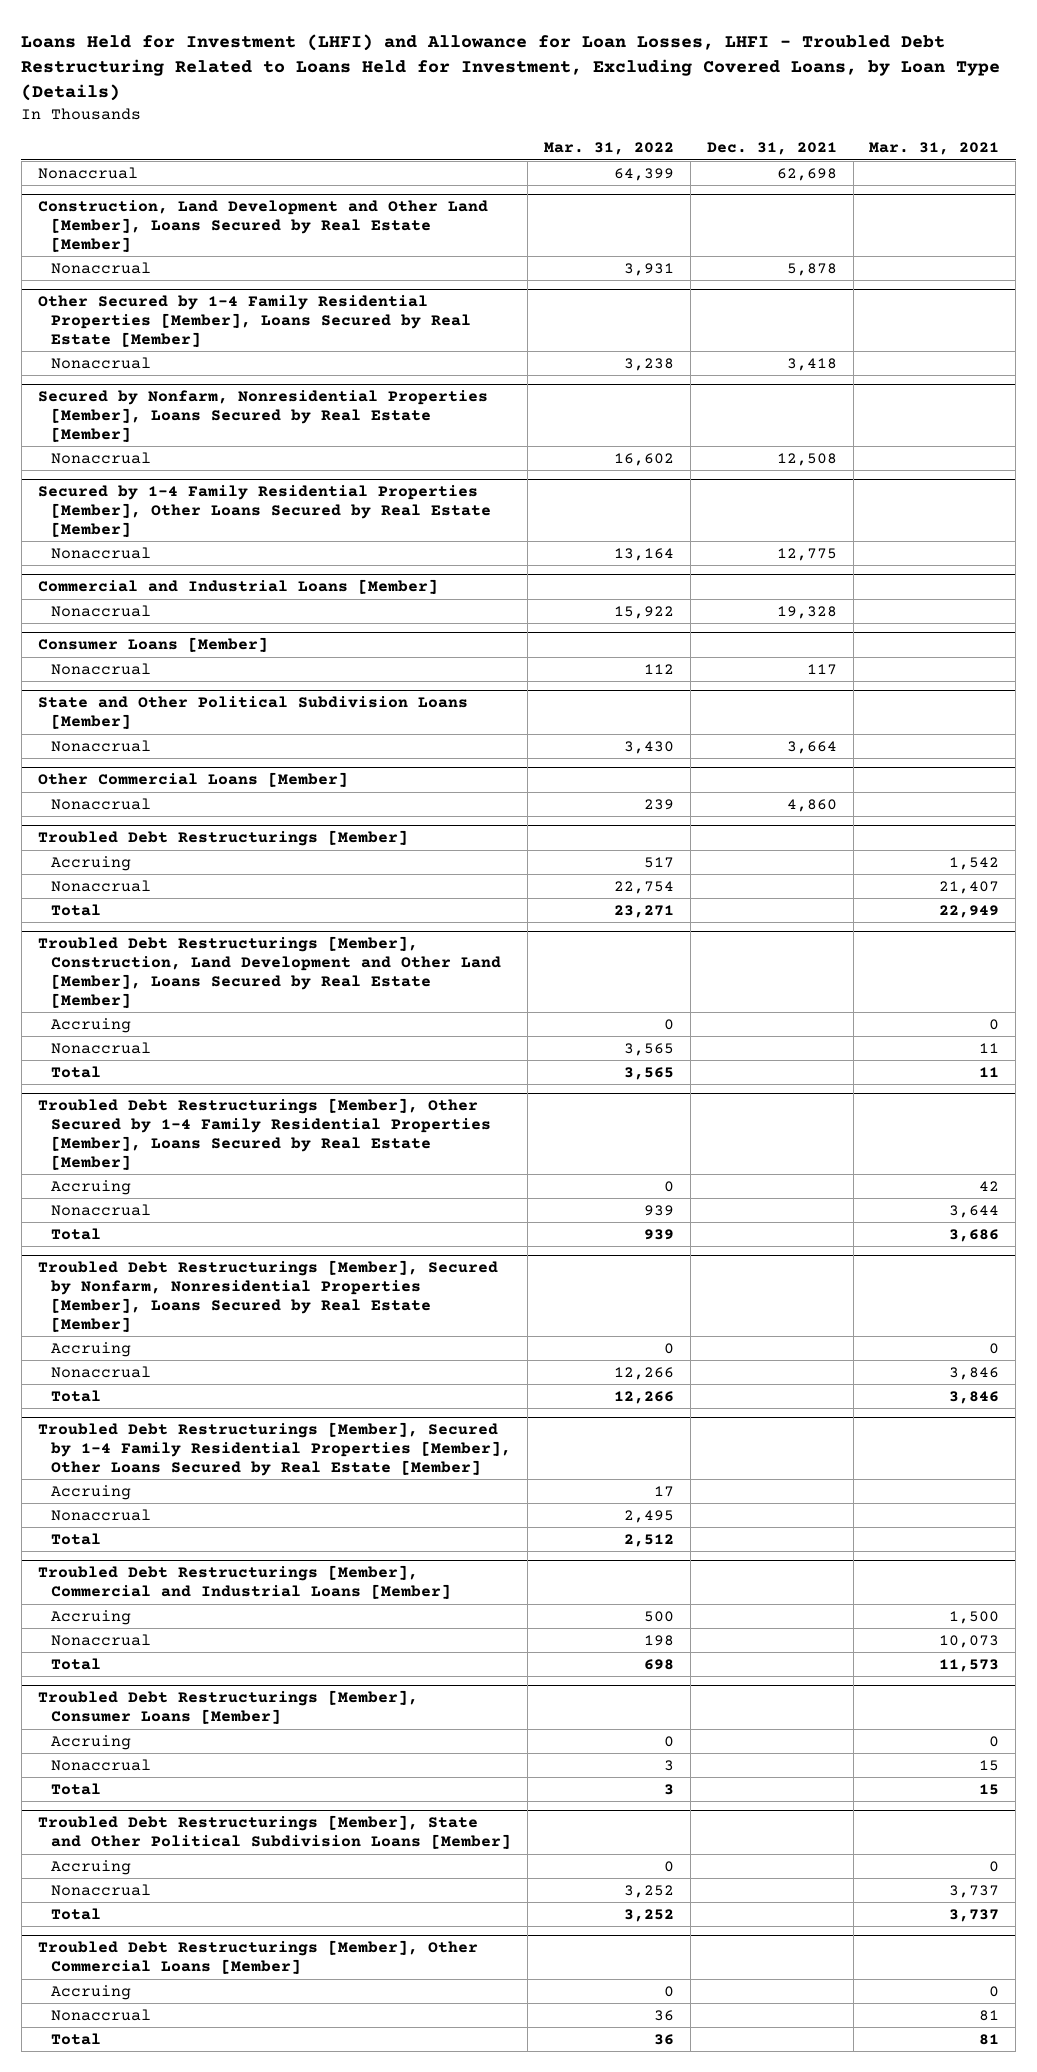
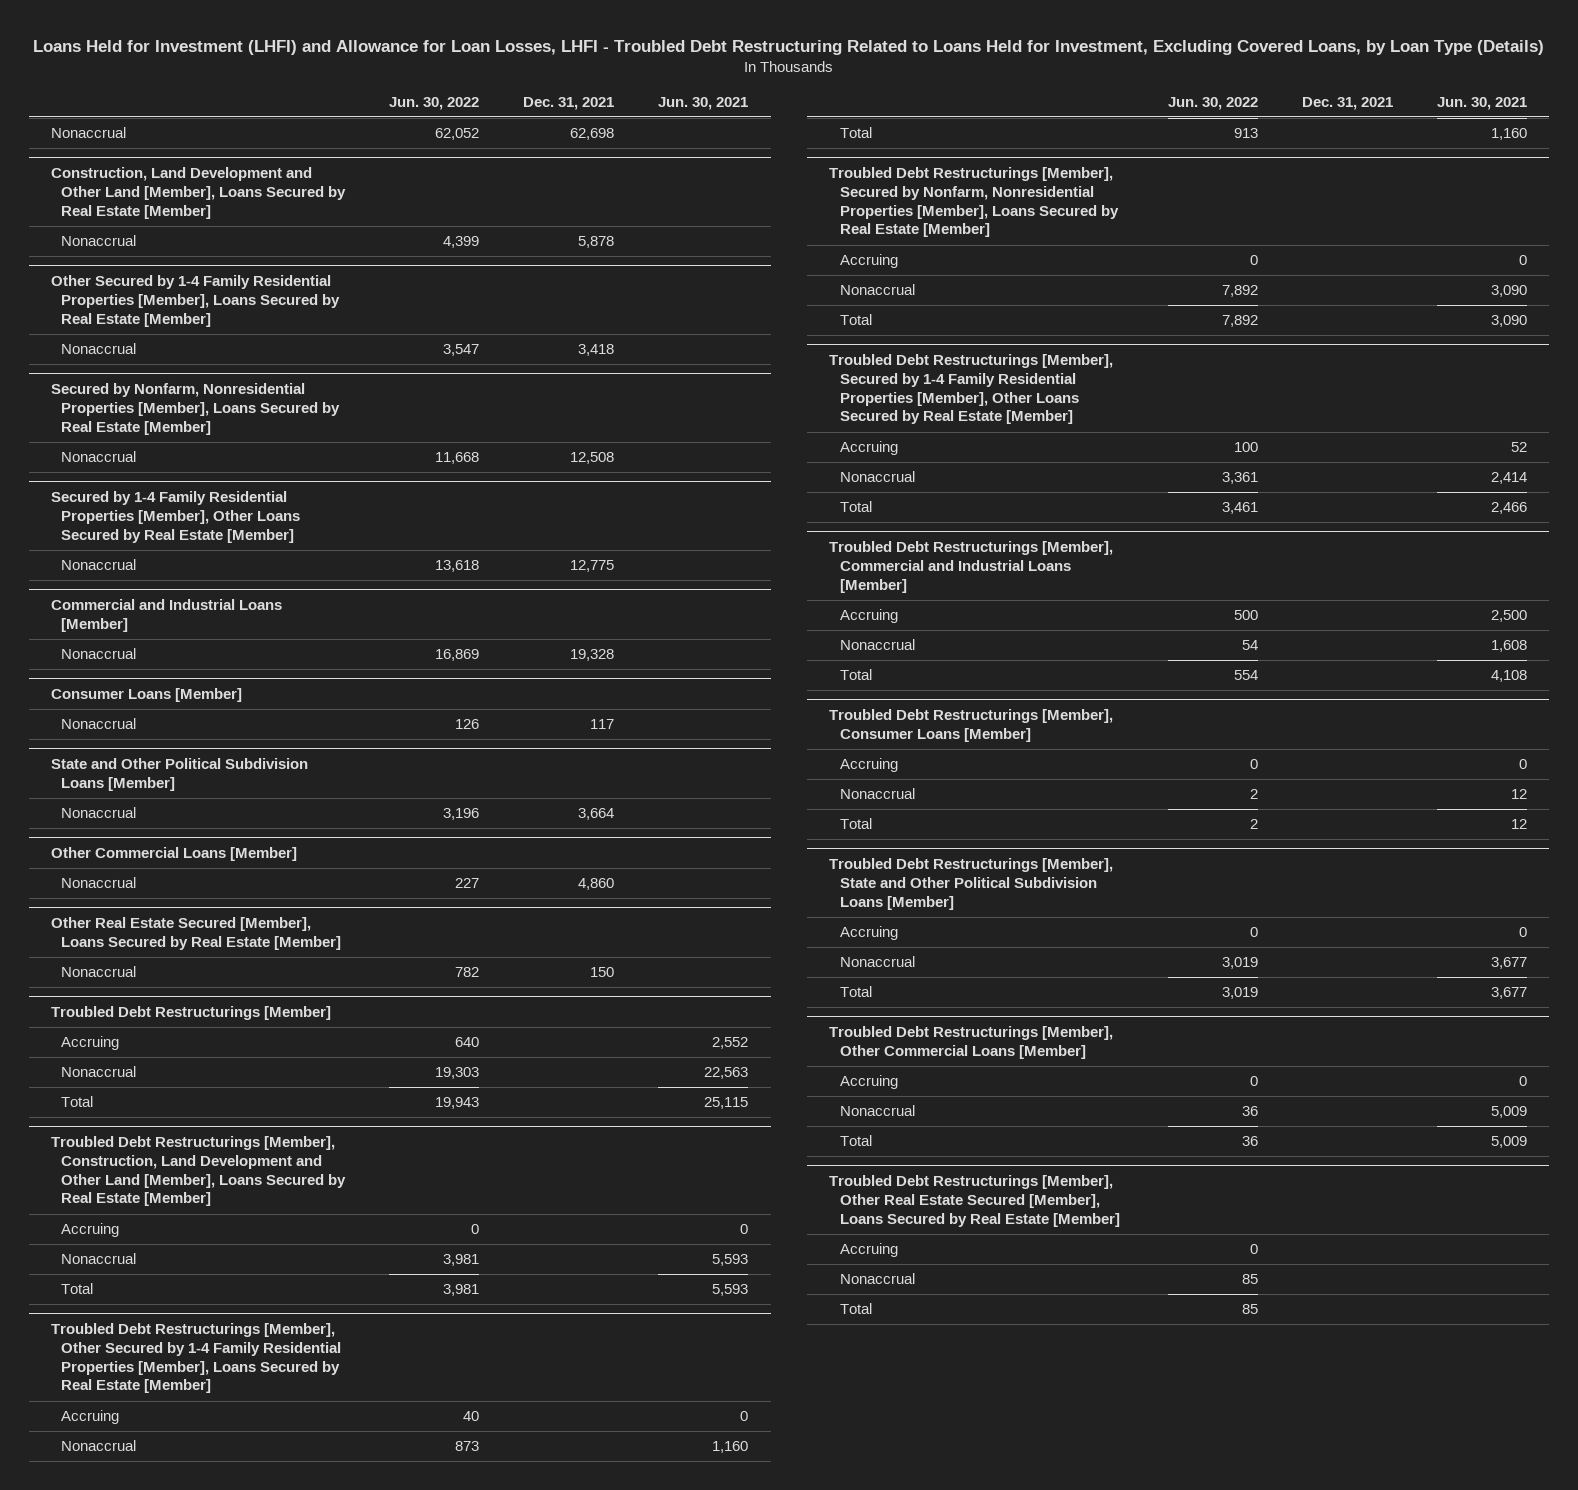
[543,142,674,156] Mar. 31, 2022 -> none
[869,142,1000,156] Mar. 31, 2021 -> none
none -> [389,96,480,110] Jun. 30, 2022
none -> [658,96,749,110] Jun. 30, 2021
none -> [50,916,342,950] Other Real Estate Secured [Member], Loans Secured by Real Estate [Member]
none -> [61,966,137,978] Nonaccrual
none -> [829,1174,1120,1227] Troubled Debt Restructurings [Member], Other Real Estate Secured [Member], Loans Secured by Real Estate [Member]
none -> [839,1243,898,1258] Accruing
none -> [839,1273,915,1285] Nonaccrual
none -> [839,1303,872,1315] Total

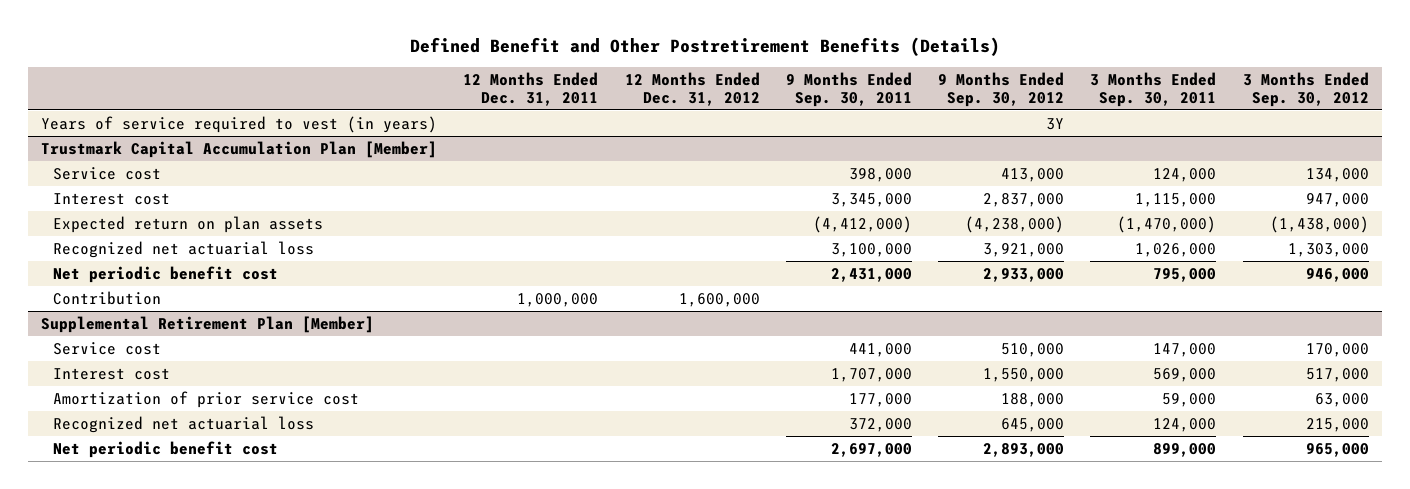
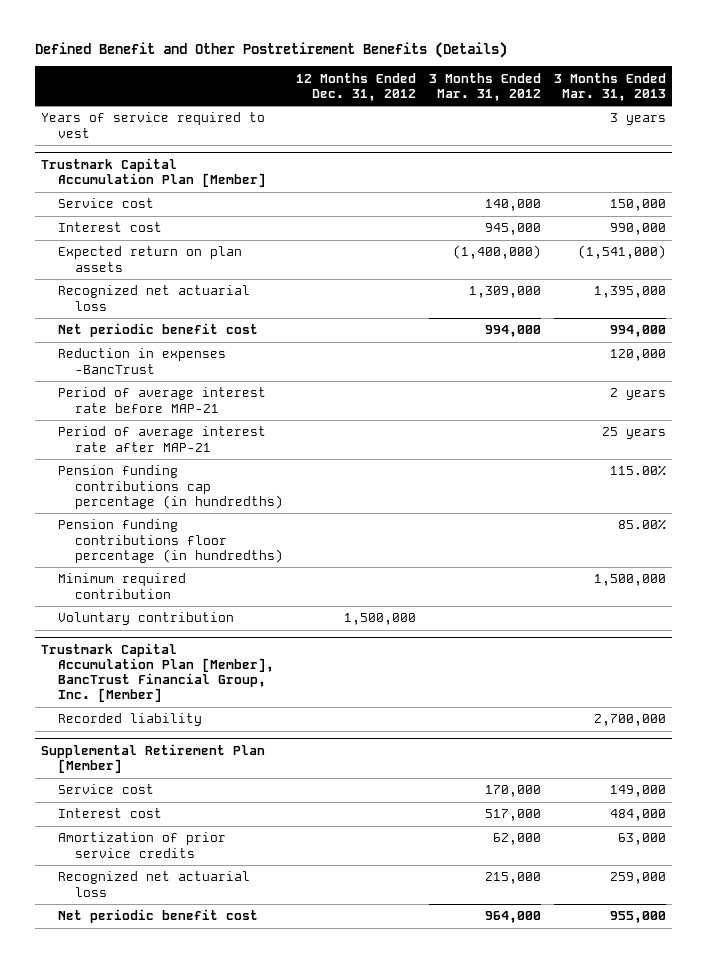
[463,71,599,106] 12 Months Ended Dec. 31, 2011 -> none
[785,71,912,107] 9 Months Ended Sep. 30, 2011 -> none
[938,71,1065,107] 9 Months Ended Sep. 30, 2012 -> none
[1090,71,1217,107] 3 Months Ended Sep. 30, 2011 -> none
[1242,71,1369,107] 3 Months Ended Sep. 30, 2012 -> none
none -> [428,72,541,101] 3 Months Ended Mar. 31, 2012
none -> [553,72,666,101] 3 Months Ended Mar. 31, 2013
[41,115,438,133] Years of service required to vest (in years) -> [41,112,266,138] Years of service required to vest
none -> [58,348,227,374] Reduction in expenses -BancTrust
none -> [58,387,267,413] Period of average interest rate before MAP-21
none -> [58,426,267,452] Period of average interest rate after MAP-21
none -> [58,465,284,509] Pension funding contributions cap percentage (in hundredths)
none -> [58,519,284,563] Pension funding contributions floor percentage (in hundredths)
none -> [58,573,187,599] Minimum required contribution
[53,290,162,305] Contribution -> [58,612,235,626] Voluntary contribution
[678,292,760,307] 1,600,000 -> [343,613,416,626] 1,500,000
none -> [41,642,275,703] Trustmark Capital Accumulation Plan [Member], BancTrust Financial Group, Inc. [Member]
none -> [58,713,203,727] Recorded liability
[53,390,360,408] Amortization of prior service cost -> [58,832,227,858] Amortization of prior service credits

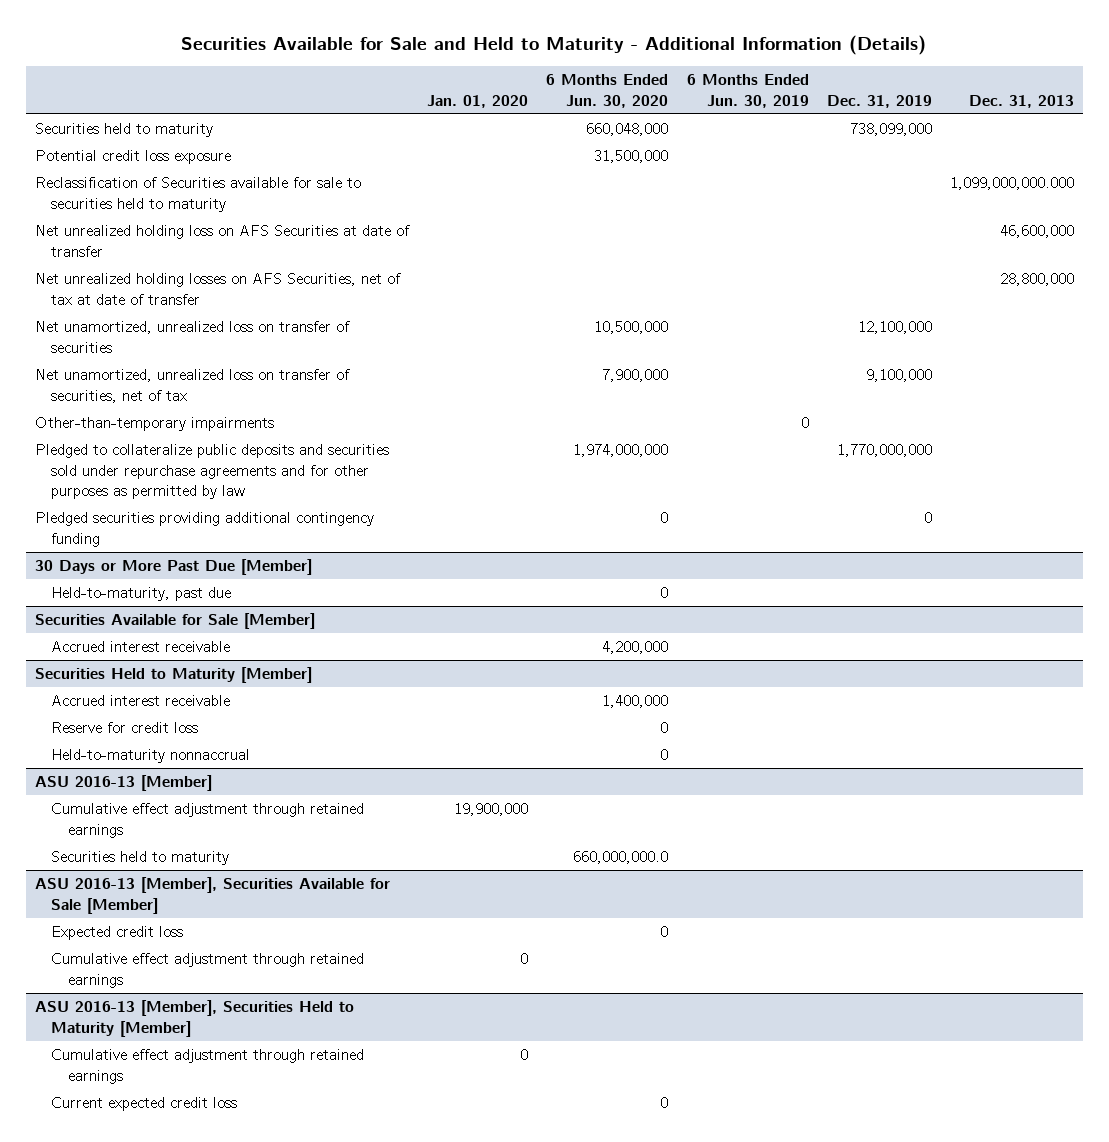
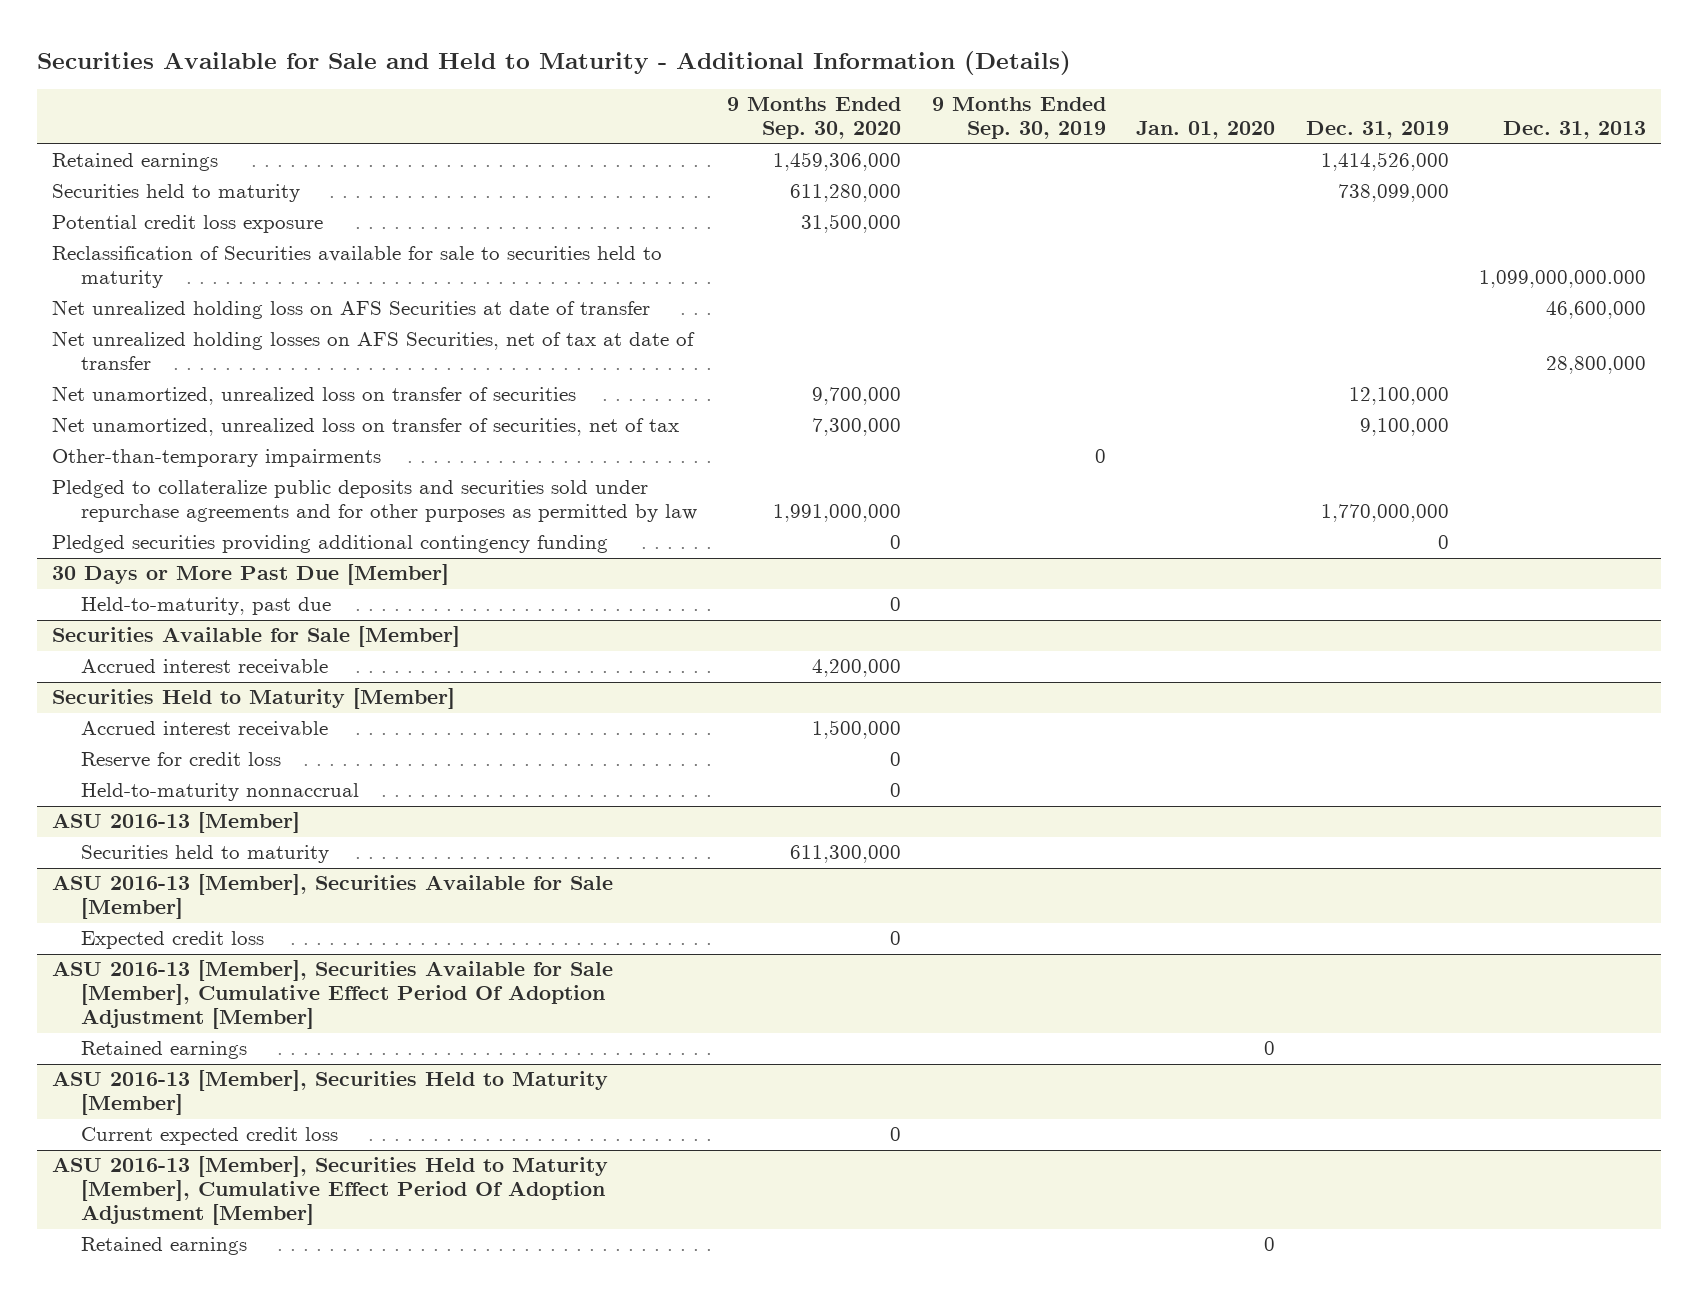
[546,74,669,108] 6 Months Ended Jun. 30, 2020 -> none
[686,74,809,108] 6 Months Ended Jun. 30, 2019 -> none
none -> [727,97,902,140] 9 Months Ended Sep. 30, 2020
none -> [931,97,1106,140] 9 Months Ended Sep. 30, 2019
none -> [52,153,219,172] Retained earnings
[51,803,365,838] Cumulative effect adjustment through retained earnings -> none
[51,953,365,988] Cumulative effect adjustment through retained earnings -> none
none -> [52,960,614,1030] ASU 2016-13 [Member], Securities Available for Sale [Member], Cumulative Effect Period Of Adoption Adjustment [Member]
none -> [80,1041,247,1060] Retained earnings
[51,1049,365,1084] Cumulative effect adjustment through retained earnings -> none
none -> [52,1156,609,1226] ASU 2016-13 [Member], Securities Held to Maturity [Member], Cumulative Effect Period Of Adoption Adjustment [Member]
none -> [80,1237,247,1256] Retained earnings

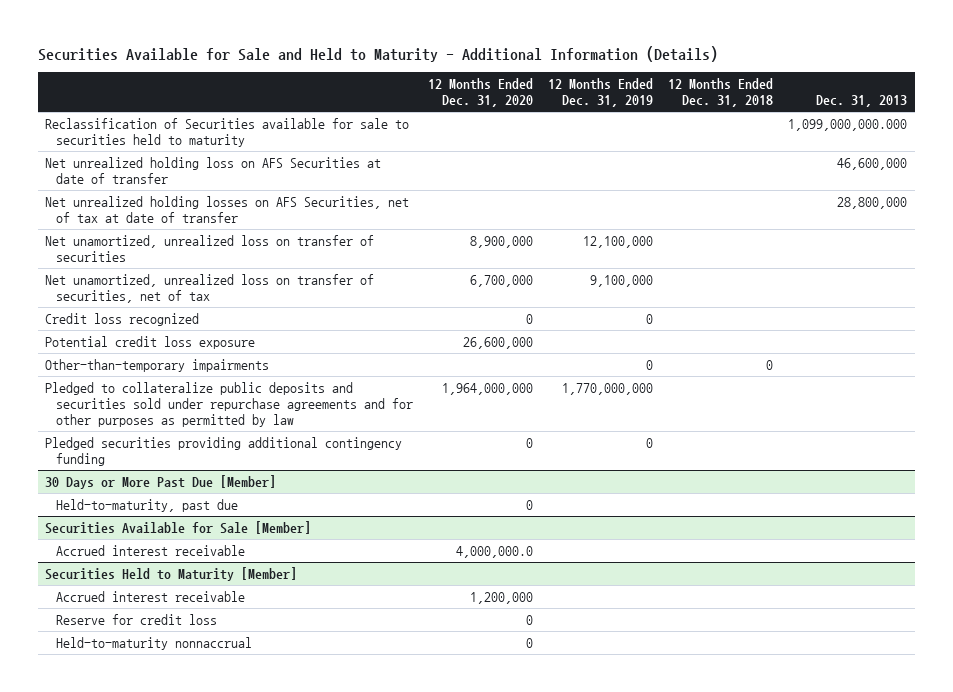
[727,97,902,140] 9 Months Ended Sep. 30, 2020 -> none
[931,97,1106,140] 9 Months Ended Sep. 30, 2019 -> none
[1136,121,1276,140] Jan. 01, 2020 -> none
[1305,121,1449,140] Dec. 31, 2019 -> none
none -> [428,77,534,108] 12 Months Ended Dec. 31, 2020
none -> [548,77,654,108] 12 Months Ended Dec. 31, 2019
none -> [668,77,774,108] 12 Months Ended Dec. 31, 2018
[52,153,219,172] Retained earnings -> none
[52,184,301,203] Securities held to maturity -> none
none -> [45,312,200,326] Credit loss recognized
[52,215,324,234] Potential credit loss exposure -> [45,335,256,349] Potential credit loss exposure
[52,812,301,834] ASU 2016-13 [Member] -> none
[80,845,329,864] Securities held to maturity -> none
[52,874,614,920] ASU 2016-13 [Member], Securities Available for Sale [Member] -> none
[80,931,264,950] Expected credit loss -> none
[52,960,614,1030] ASU 2016-13 [Member], Securities Available for Sale [Member], Cumulative Effect Period Of Adoption Adjustment [Member] -> none
[80,1041,247,1060] Retained earnings -> none
[52,1070,609,1116] ASU 2016-13 [Member], Securities Held to Maturity [Member] -> none
[80,1127,338,1146] Current expected credit loss -> none
[52,1156,609,1226] ASU 2016-13 [Member], Securities Held to Maturity [Member], Cumulative Effect Period Of Adoption Adjustment [Member] -> none
[80,1237,247,1256] Retained earnings -> none

